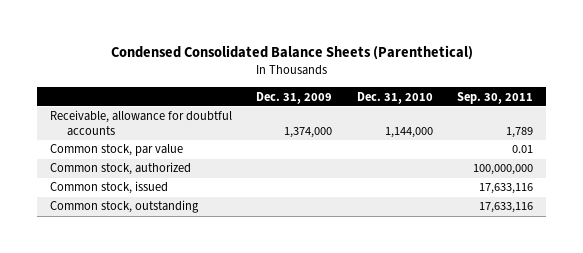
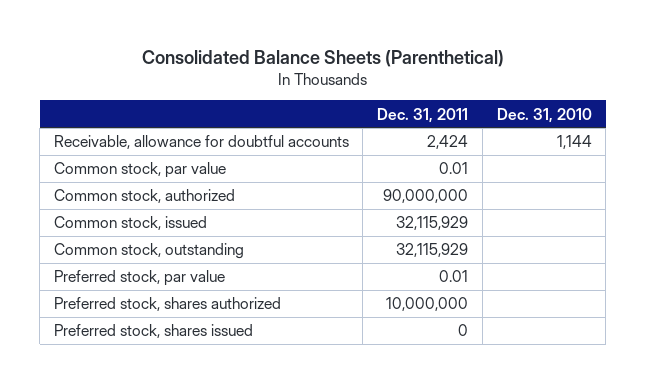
[110,45,473,61] Condensed Consolidated Balance Sheets (Parenthetical) -> [141,49,504,67] Consolidated Balance Sheets (Parenthetical)
[256,91,333,104] Dec. 31, 2009 -> none
[457,91,534,104] Sep. 30, 2011 -> none
none -> [377,107,469,123] Dec. 31, 2011
[384,127,433,139] 1,144,000 -> [556,135,592,150] 1,144
none -> [53,270,225,287] Preferred stock, par value
none -> [53,297,281,312] Preferred stock, shares authorized
none -> [53,324,253,339] Preferred stock, shares issued

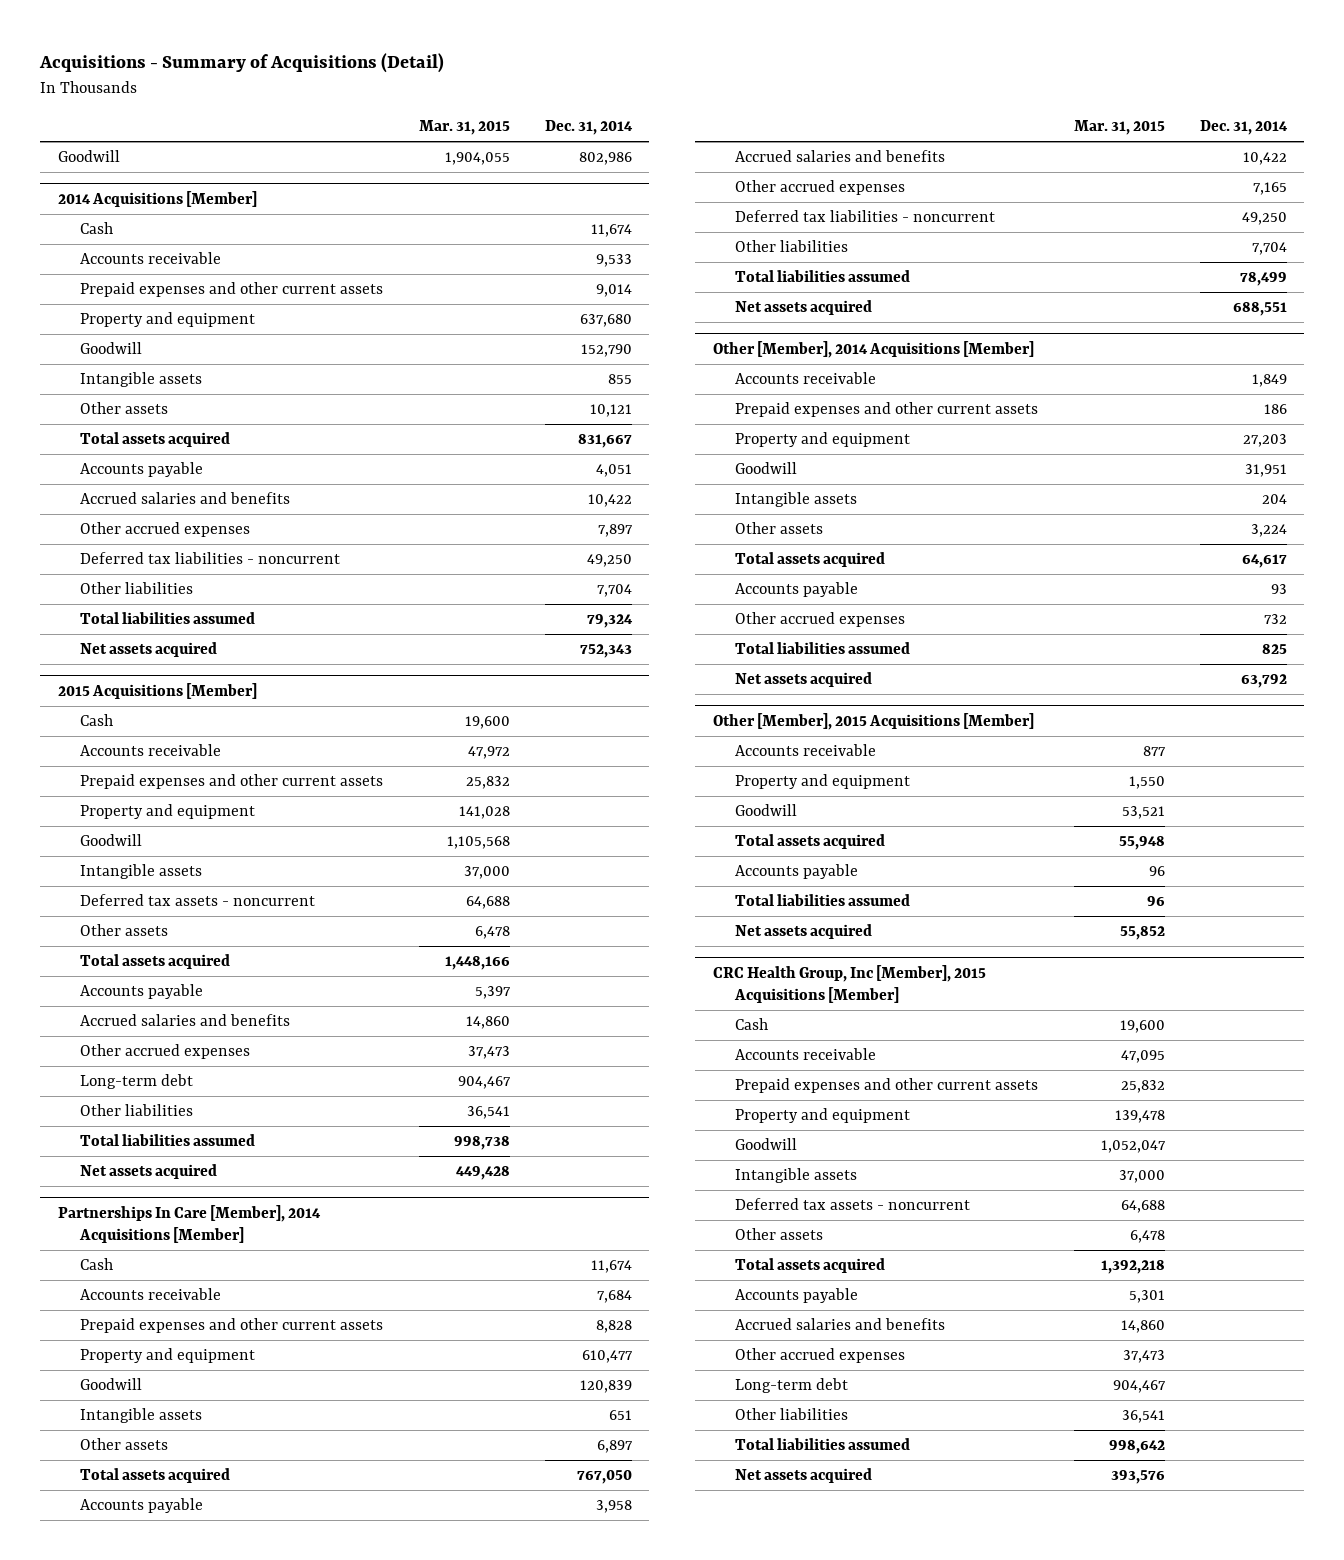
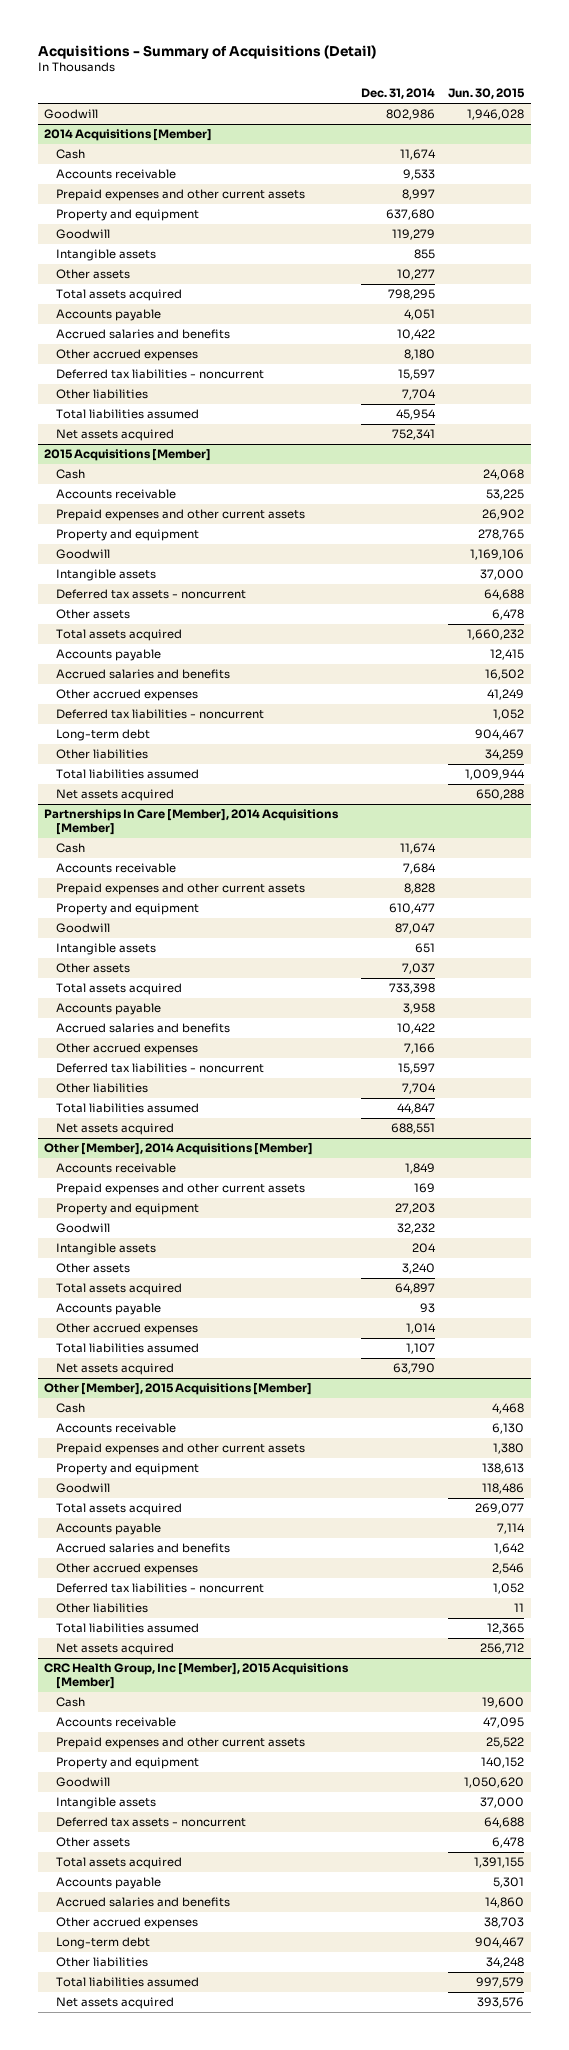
[418,120,510,136] Mar. 31, 2015 -> none
none -> [448,88,526,100] Jun. 30, 2015
[595,284,632,298] 9,014 -> [402,189,436,201] 8,997
[580,344,632,358] 152,790 -> [392,229,436,241] 119,279
[589,404,632,418] 10,121 -> [397,269,436,281] 10,277
[577,434,632,449] 831,667 -> [388,289,436,301] 798,295
[597,524,633,538] 7,897 -> [404,349,436,361] 8,180
[586,554,632,568] 49,250 -> [398,369,436,381] 15,597
[586,614,633,629] 79,324 -> [396,409,437,421] 45,954
[579,644,632,659] 752,343 -> [392,429,436,441] 752,341
none -> [55,709,264,720] Deferred tax liabilities - noncurrent
[579,1380,632,1394] 120,839 -> [395,923,436,935] 87,047
[596,1440,633,1454] 6,897 -> [402,963,436,975] 7,037
[576,1470,632,1485] 767,050 -> [389,983,436,995] 733,398
[1252,182,1287,196] 7,165 -> [404,1043,436,1055] 7,166
[1241,212,1287,226] 49,250 -> [398,1063,436,1075] 15,597
[1239,272,1287,287] 78,499 -> [397,1103,436,1115] 44,847
[1263,404,1287,415] 186 -> [414,1183,436,1194] 169
[1244,464,1287,478] 31,951 -> [397,1223,436,1235] 32,232
[1250,524,1287,538] 3,224 -> [402,1263,436,1275] 3,240
[1241,554,1287,569] 64,617 -> [395,1283,436,1295] 64,897
[1263,614,1287,625] 732 -> [406,1323,437,1335] 1,014
[1261,644,1287,655] 825 -> [406,1343,436,1355] 1,107
[1240,674,1287,689] 63,792 -> [393,1363,436,1375] 63,790
none -> [55,1403,85,1414] Cash
none -> [55,1443,305,1456] Prepaid expenses and other current assets
none -> [55,1543,230,1554] Accrued salaries and benefits
none -> [55,1563,198,1576] Other accrued expenses
none -> [55,1583,264,1594] Deferred tax liabilities - noncurrent
none -> [55,1603,148,1614] Other liabilities

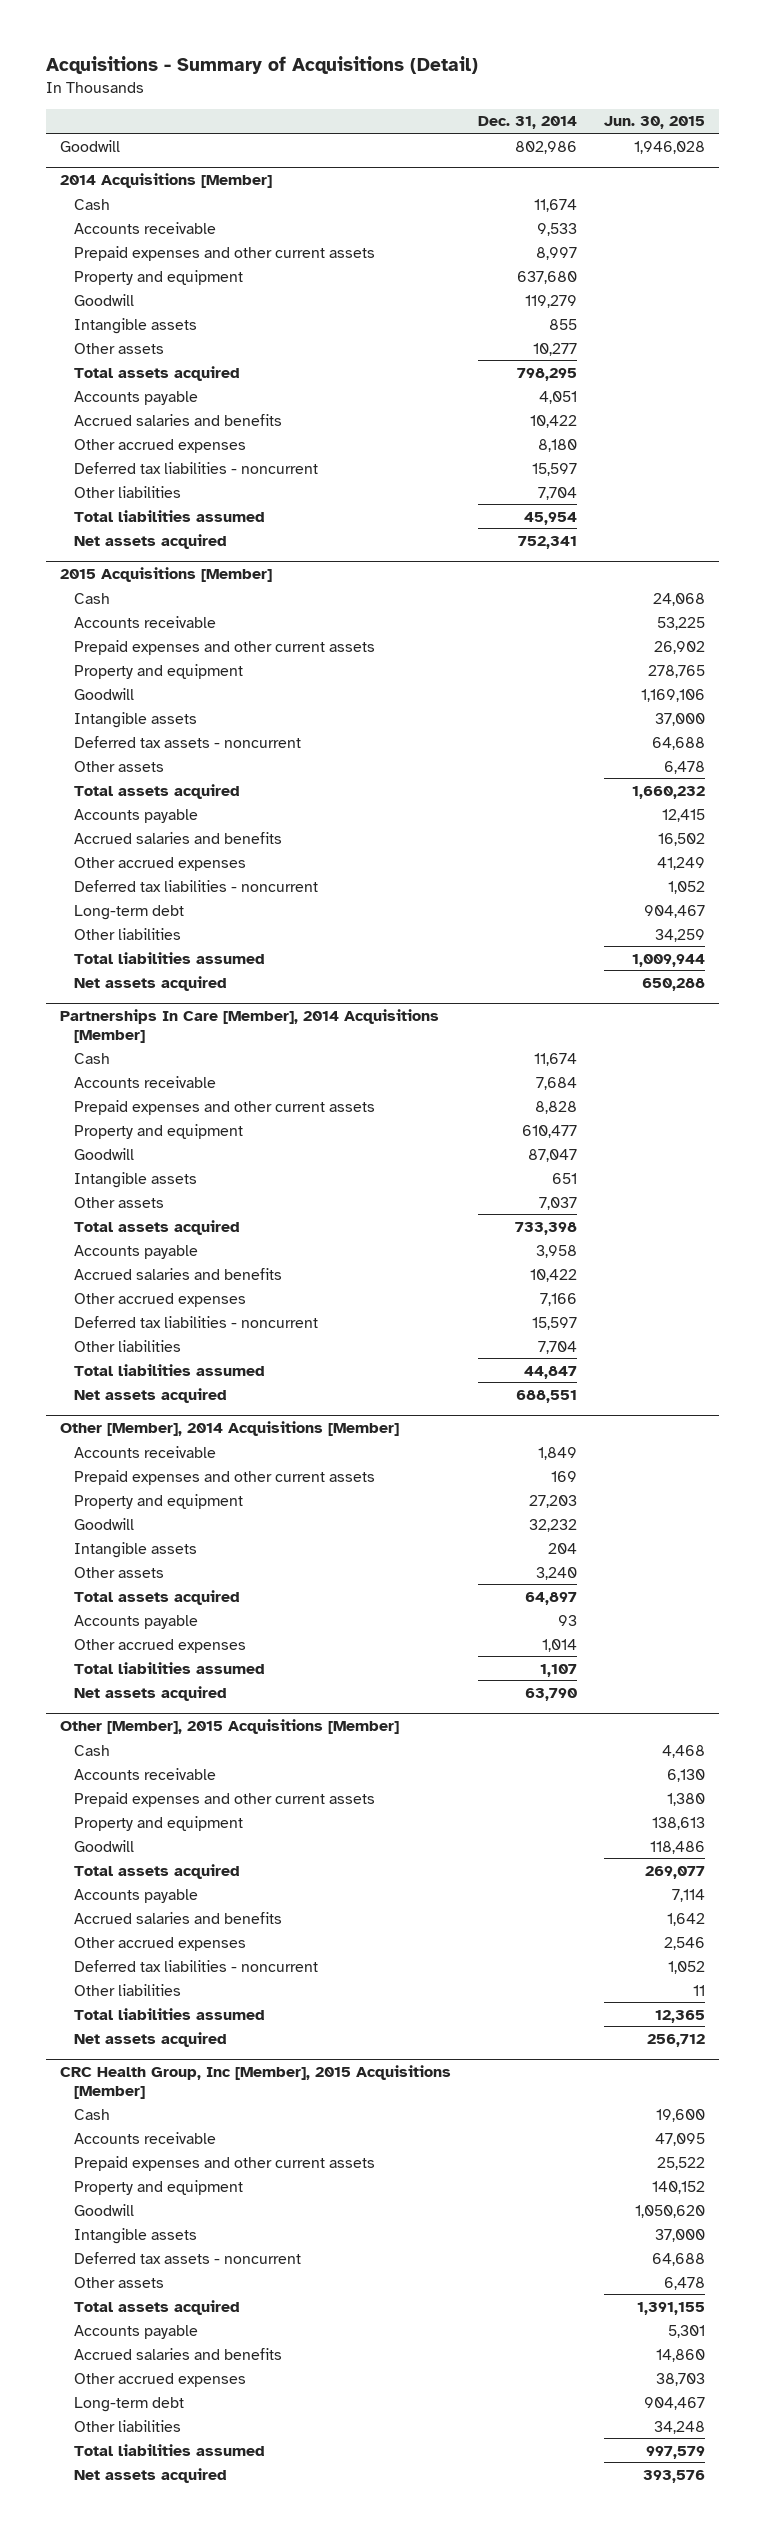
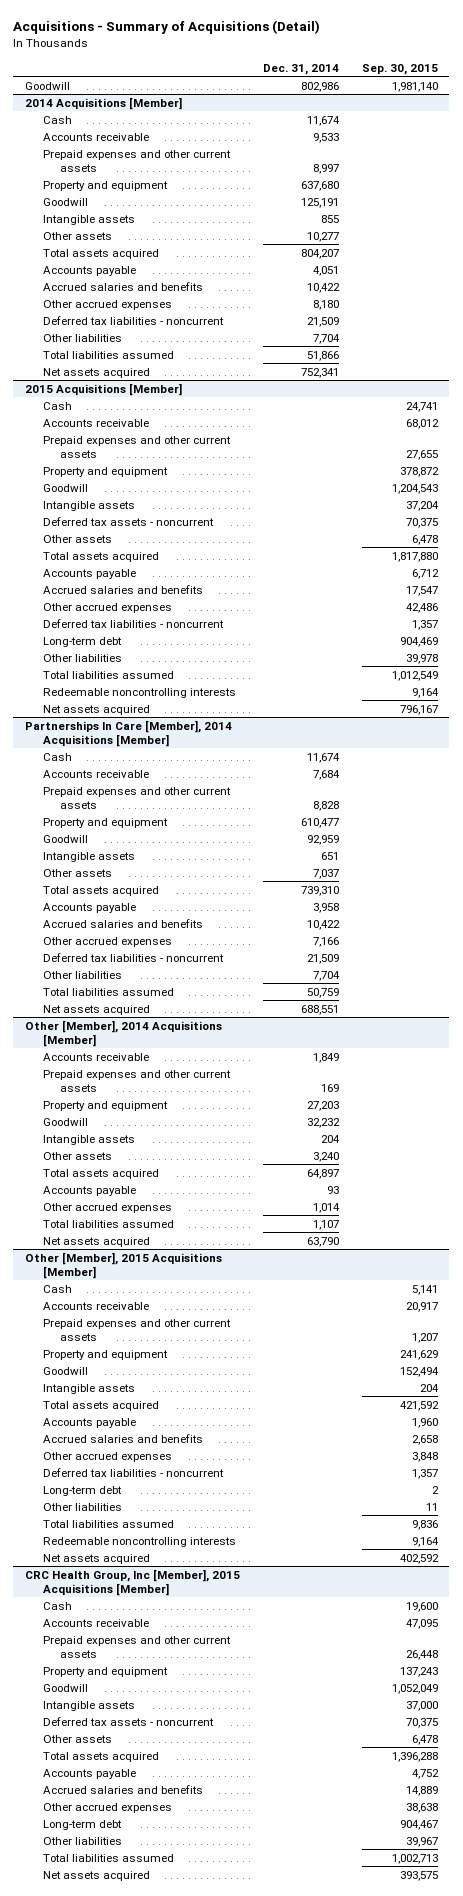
[603,116,705,130] Jun. 30, 2015 -> none
none -> [361,63,438,75] Sep. 30, 2015
[524,294,577,308] 119,279 -> [300,197,339,208] 125,191
[516,367,577,381] 798,295 -> [300,248,339,259] 804,207
[531,462,577,476] 15,597 -> [306,316,339,327] 21,509
[523,511,577,525] 45,954 -> [306,350,339,361] 51,866
none -> [42,687,236,698] Redeemable noncontrolling interests
[527,1148,577,1162] 87,047 -> [306,834,339,845] 92,959
[514,1221,577,1235] 733,398 -> [300,885,339,896] 739,310
[531,1316,577,1330] 15,597 -> [306,953,339,964] 21,509
[523,1365,577,1379] 44,847 -> [306,987,339,998] 50,759
none -> [42,1383,135,1394] Intangible assets
none -> [42,1485,122,1496] Long-term debt
none -> [42,1536,236,1547] Redeemable noncontrolling interests

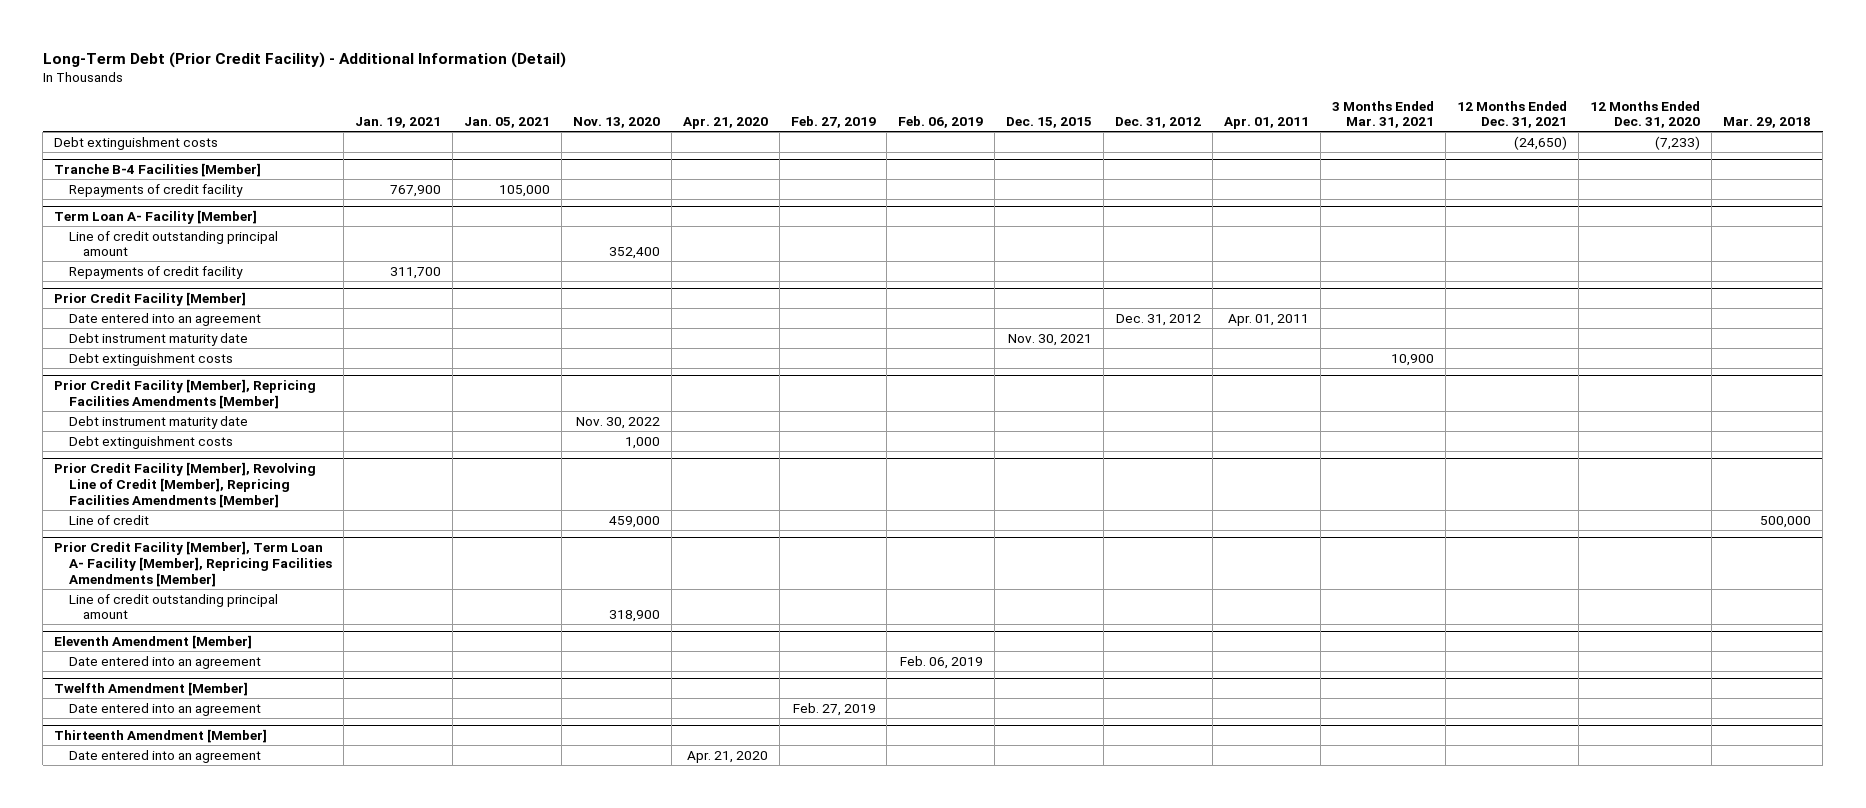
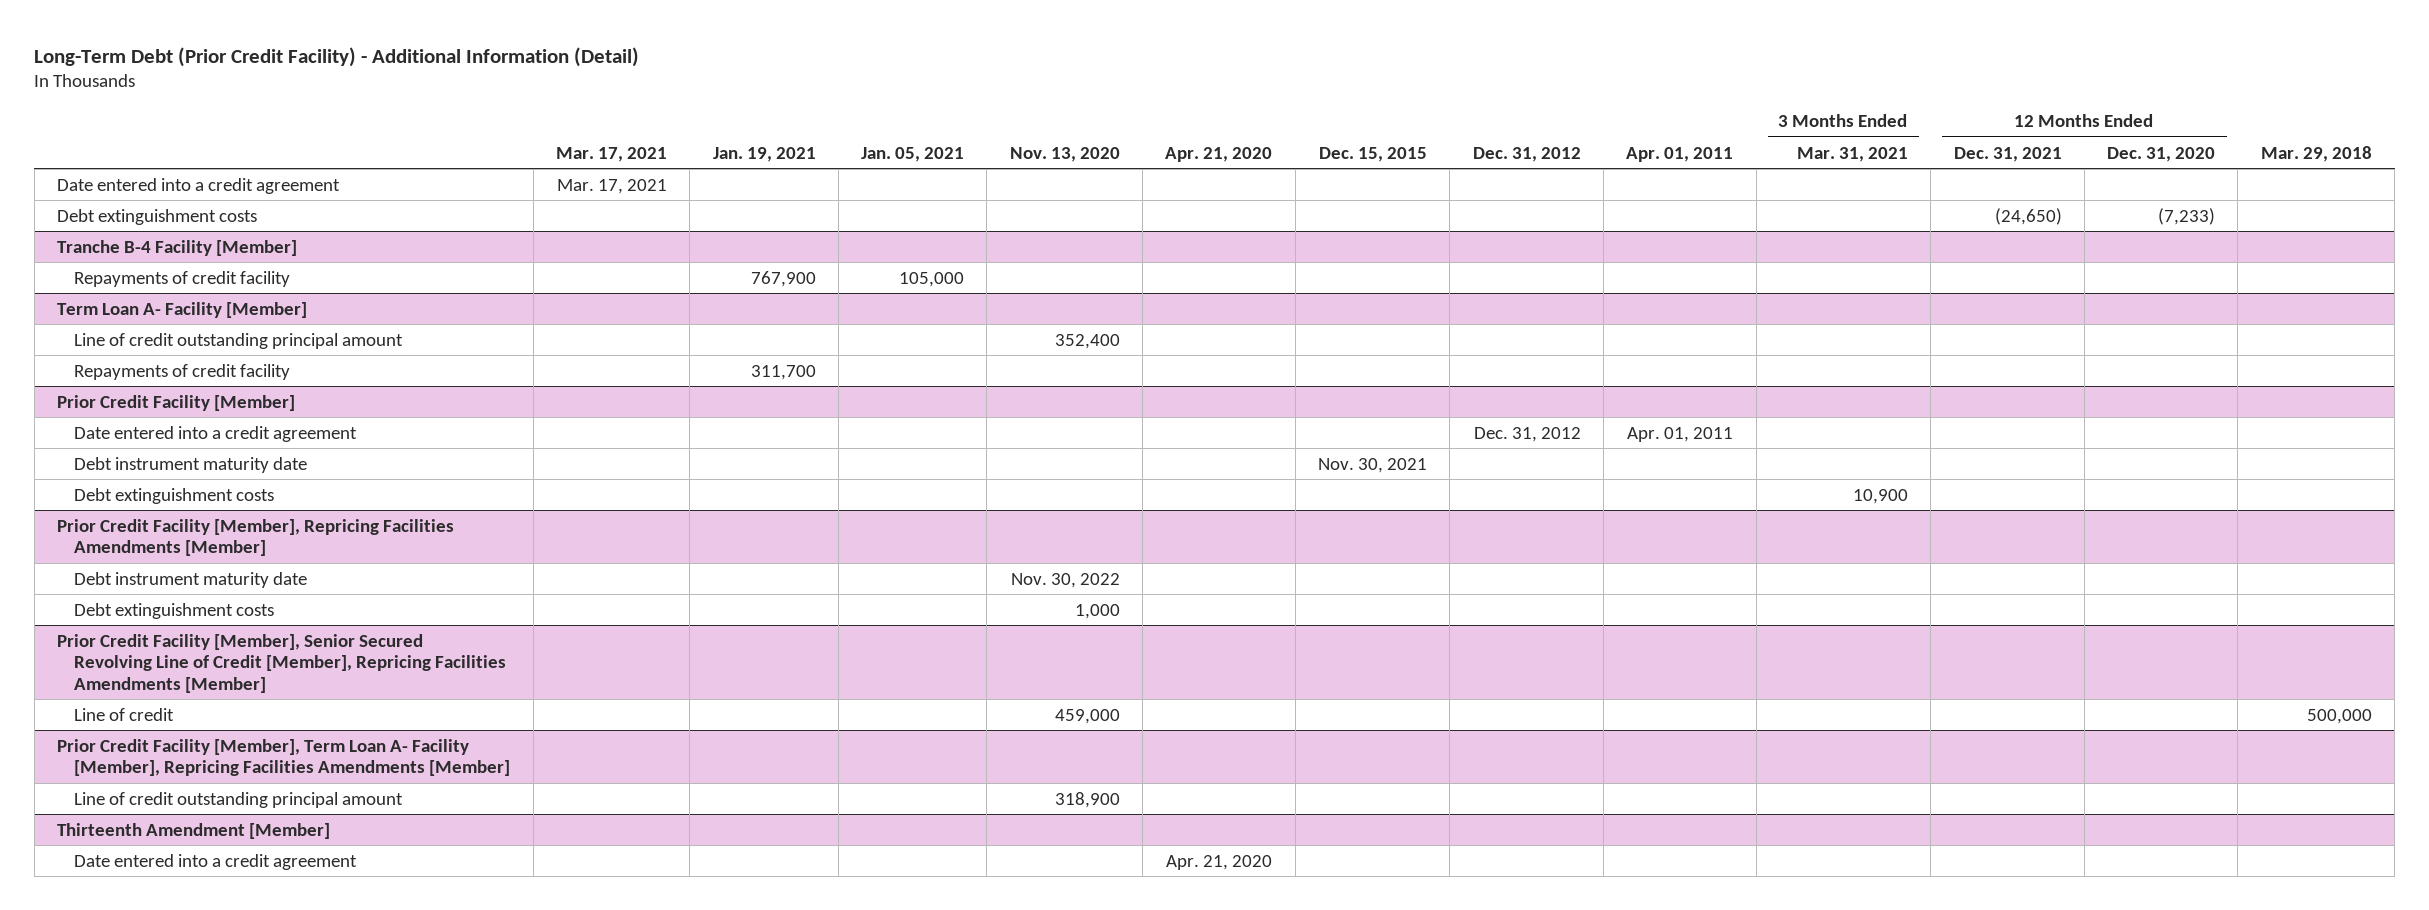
[790,116,876,129] Feb. 27, 2019 -> none
[898,116,984,129] Feb. 06, 2019 -> none
none -> [555,146,667,162] Mar. 17, 2021
none -> [57,177,341,194] Date entered into a credit agreement
[54,163,262,178] Tranche B-4 Facilities [Member] -> [57,239,298,256] Tranche B-4 Facility [Member]
[68,312,261,326] Date entered into an agreement -> [74,425,358,442] Date entered into a credit agreement
[54,462,317,508] Prior Credit Facility [Member], Revolving Line of Credit [Member], Repricing Facilities Amendments [Member] -> [57,633,507,693] Prior Credit Facility [Member], Senior Secured Revolving Line of Credit [Member], Repricing Facilities Amendments [Member]
[54,635,253,650] Eleventh Amendment [Member] -> none
[68,655,261,669] Date entered into an agreement -> none
[54,682,249,697] Twelfth Amendment [Member] -> none
[68,702,261,716] Date entered into an agreement -> none
[68,749,261,763] Date entered into an agreement -> [74,853,358,870] Date entered into a credit agreement

